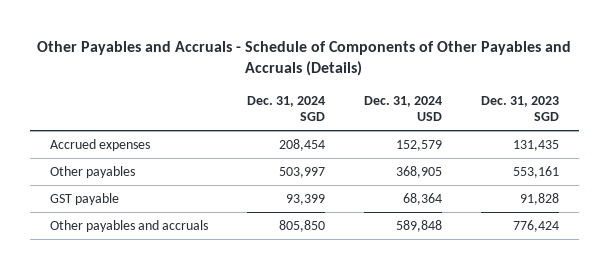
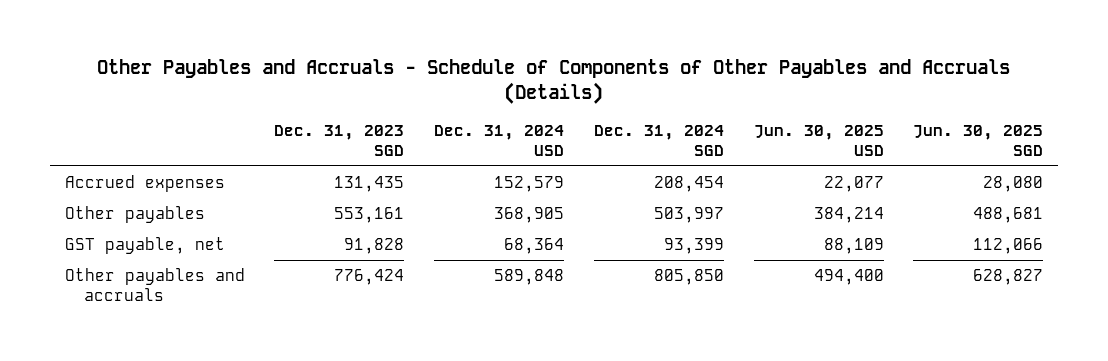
none -> [753,124,884,157] Jun. 30, 2025 USD
none -> [913,124,1044,157] Jun. 30, 2025 SGD
[49,192,119,205] GST payable -> [64,236,225,254] GST payable, net

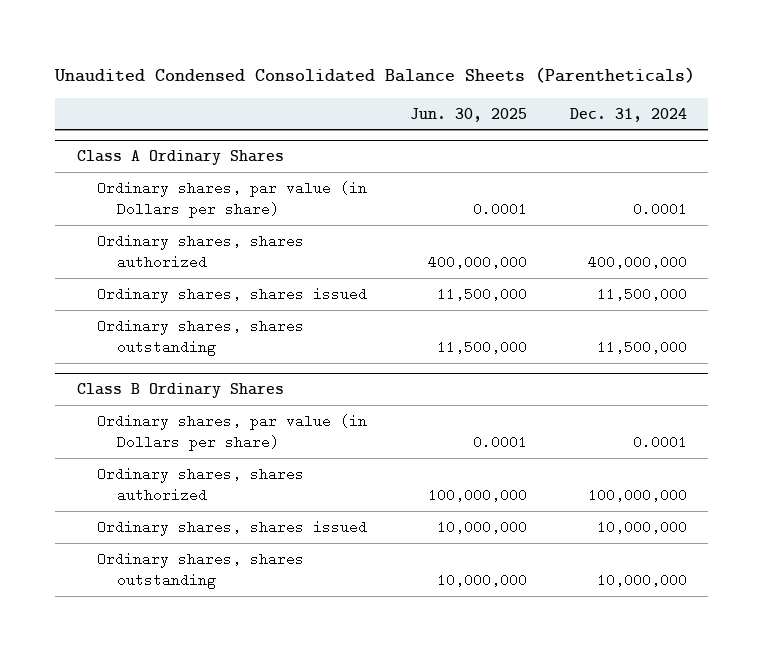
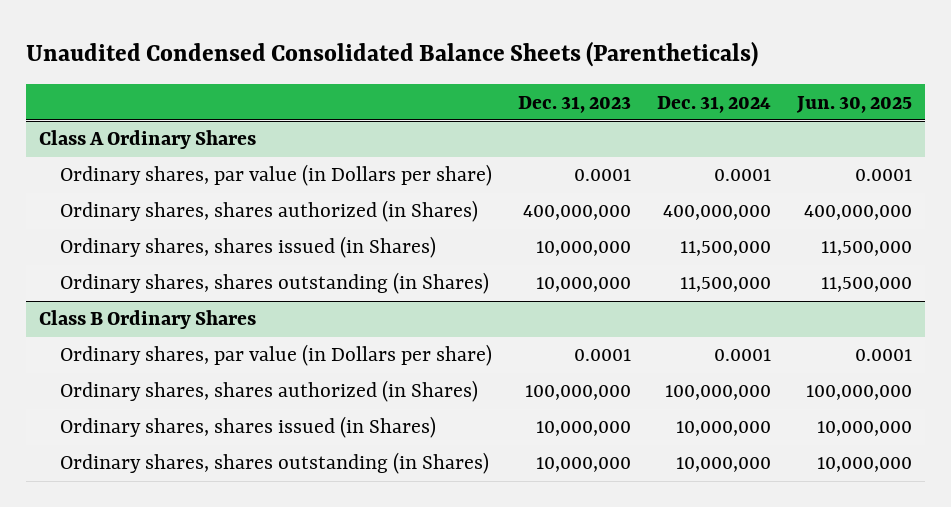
none -> [517,95,631,113] Dec. 31, 2023
[97,233,305,269] Ordinary shares, shares authorized -> [59,200,478,223] Ordinary shares, shares authorized (in Shares)
[97,286,368,303] Ordinary shares, shares issued -> [59,236,436,259] Ordinary shares, shares issued (in Shares)
[97,318,305,356] Ordinary shares, shares outstanding -> [59,272,489,295] Ordinary shares, shares outstanding (in Shares)
[97,466,305,502] Ordinary shares, shares authorized -> [59,380,478,403] Ordinary shares, shares authorized (in Shares)
[97,519,368,536] Ordinary shares, shares issued -> [59,416,436,439] Ordinary shares, shares issued (in Shares)
[97,551,305,589] Ordinary shares, shares outstanding -> [59,452,489,475] Ordinary shares, shares outstanding (in Shares)

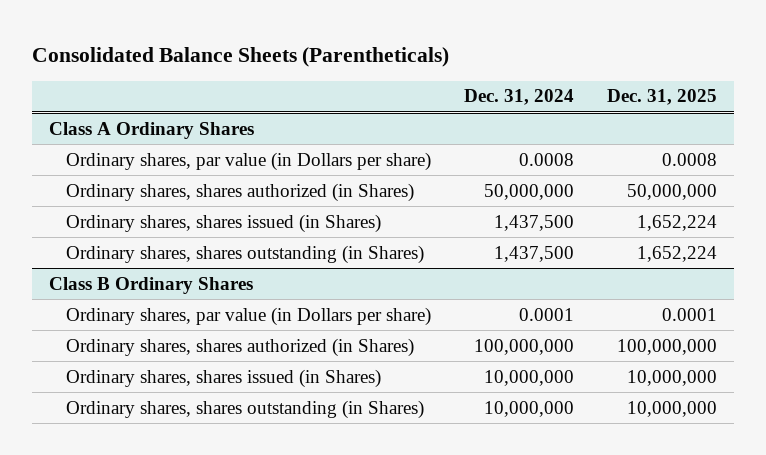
[25,41,758,68] Unaudited Condensed Consolidated Balance Sheets (Parentheticals) -> [32,46,450,67] Consolidated Balance Sheets (Parentheticals)
[517,95,631,113] Dec. 31, 2023 -> none
[796,95,913,113] Jun. 30, 2025 -> none
none -> [607,89,718,106] Dec. 31, 2025
[713,169,771,182] 0.0001 -> [519,152,575,166] 0.0008
[662,205,771,221] 400,000,000 -> [484,183,575,200] 50,000,000
[679,241,771,257] 11,500,000 -> [494,214,575,231] 1,437,500
[679,277,771,293] 11,500,000 -> [494,245,575,262] 1,437,500

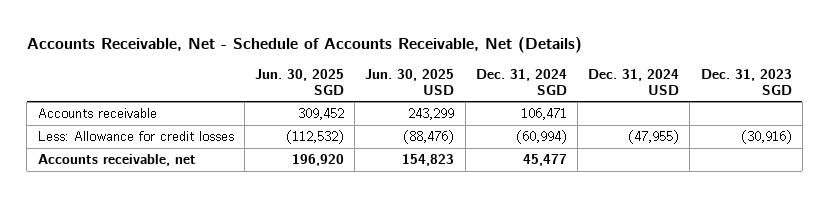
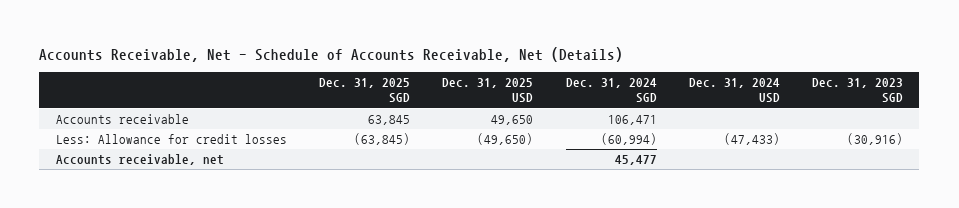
[254,68,344,95] Jun. 30, 2025 SGD -> none
[365,68,455,95] Jun. 30, 2025 USD -> none
none -> [318,78,410,104] Dec. 31, 2025 SGD
none -> [442,78,534,104] Dec. 31, 2025 USD
[628,130,680,145] (47,955) -> [723,133,780,146] (47,433)

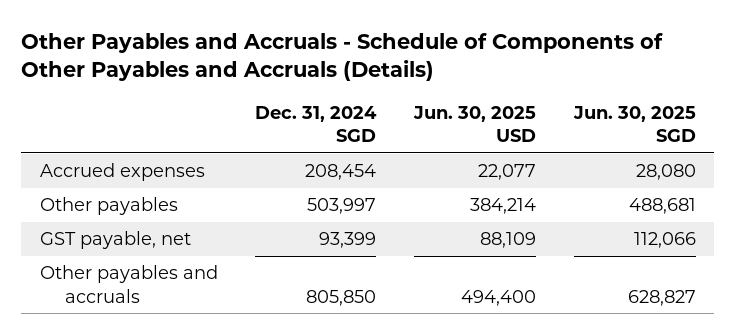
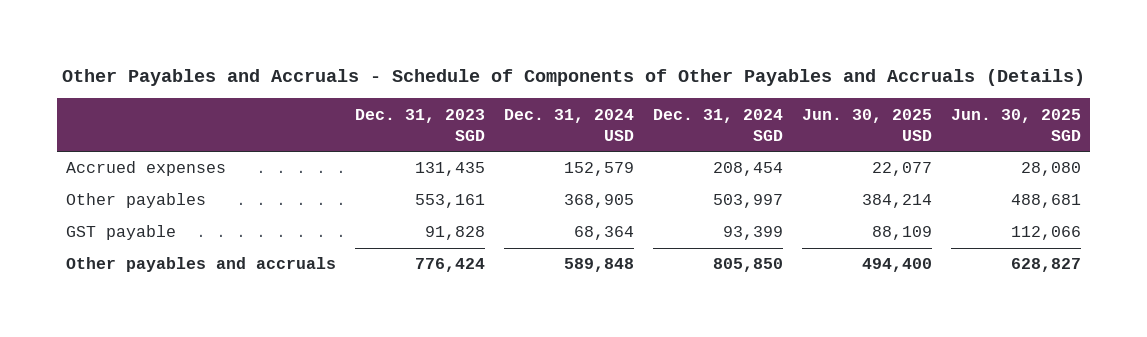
none -> [355,108,486,141] Dec. 31, 2023 SGD
none -> [504,108,635,141] Dec. 31, 2024 USD
[39,231,191,250] GST payable, net -> [66,225,177,241] GST payable

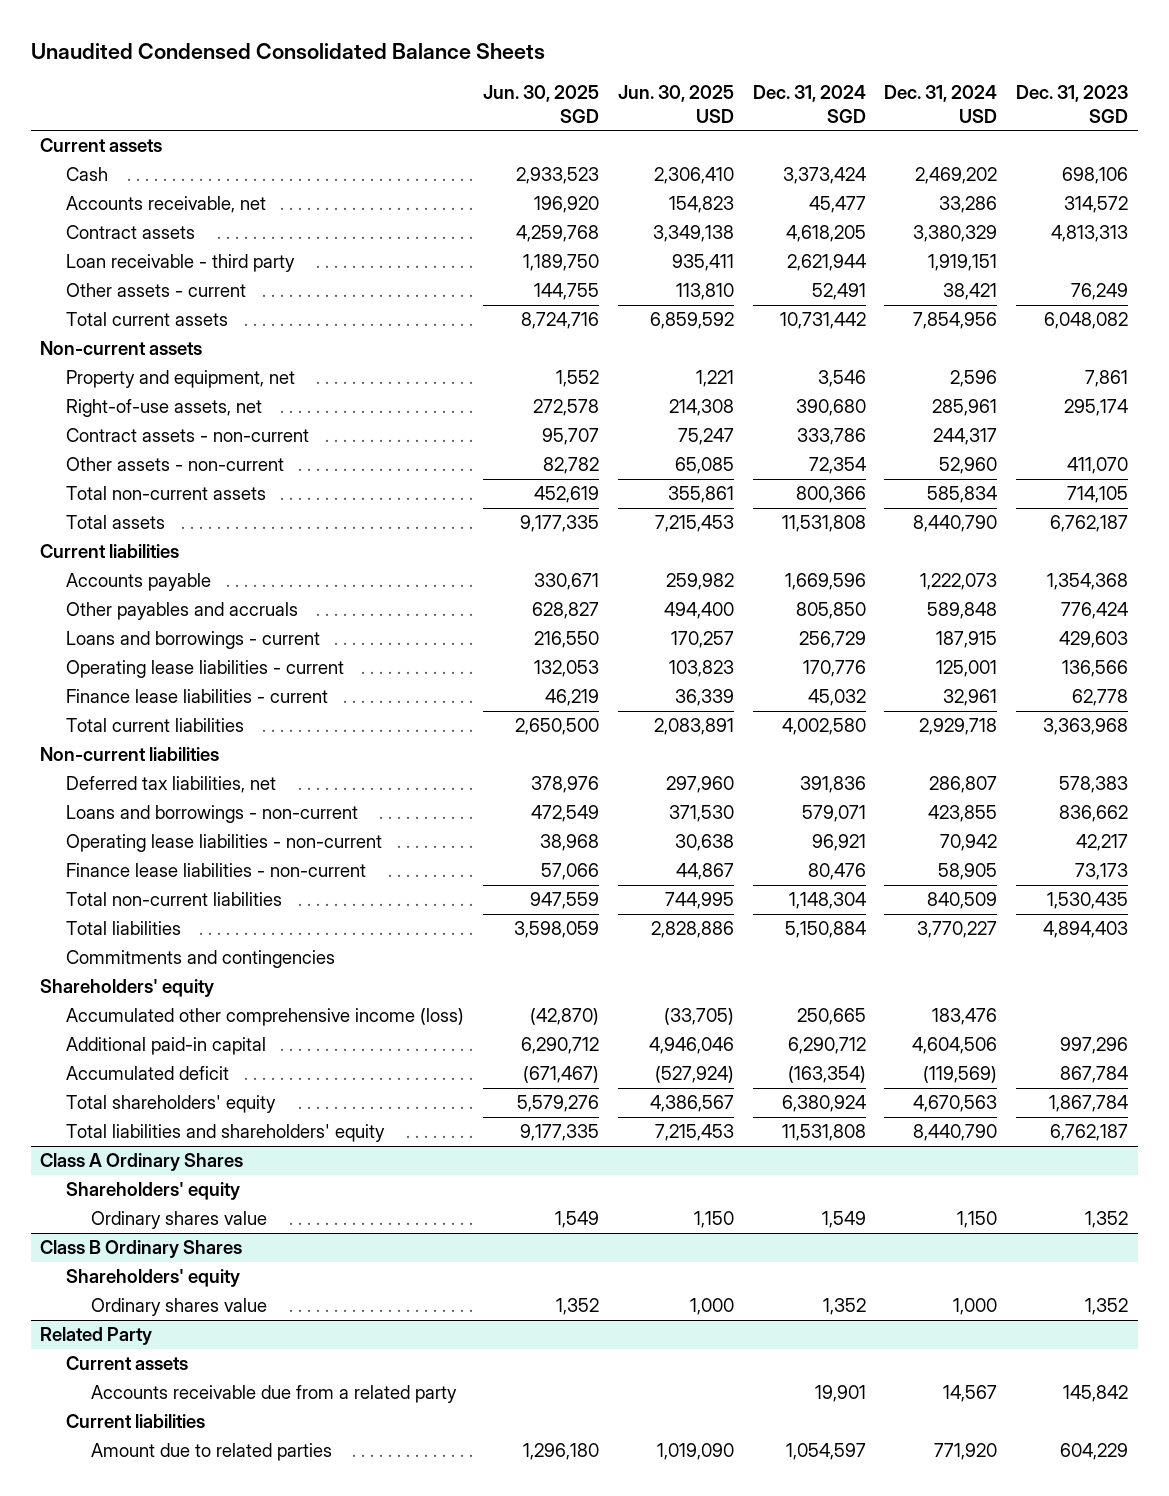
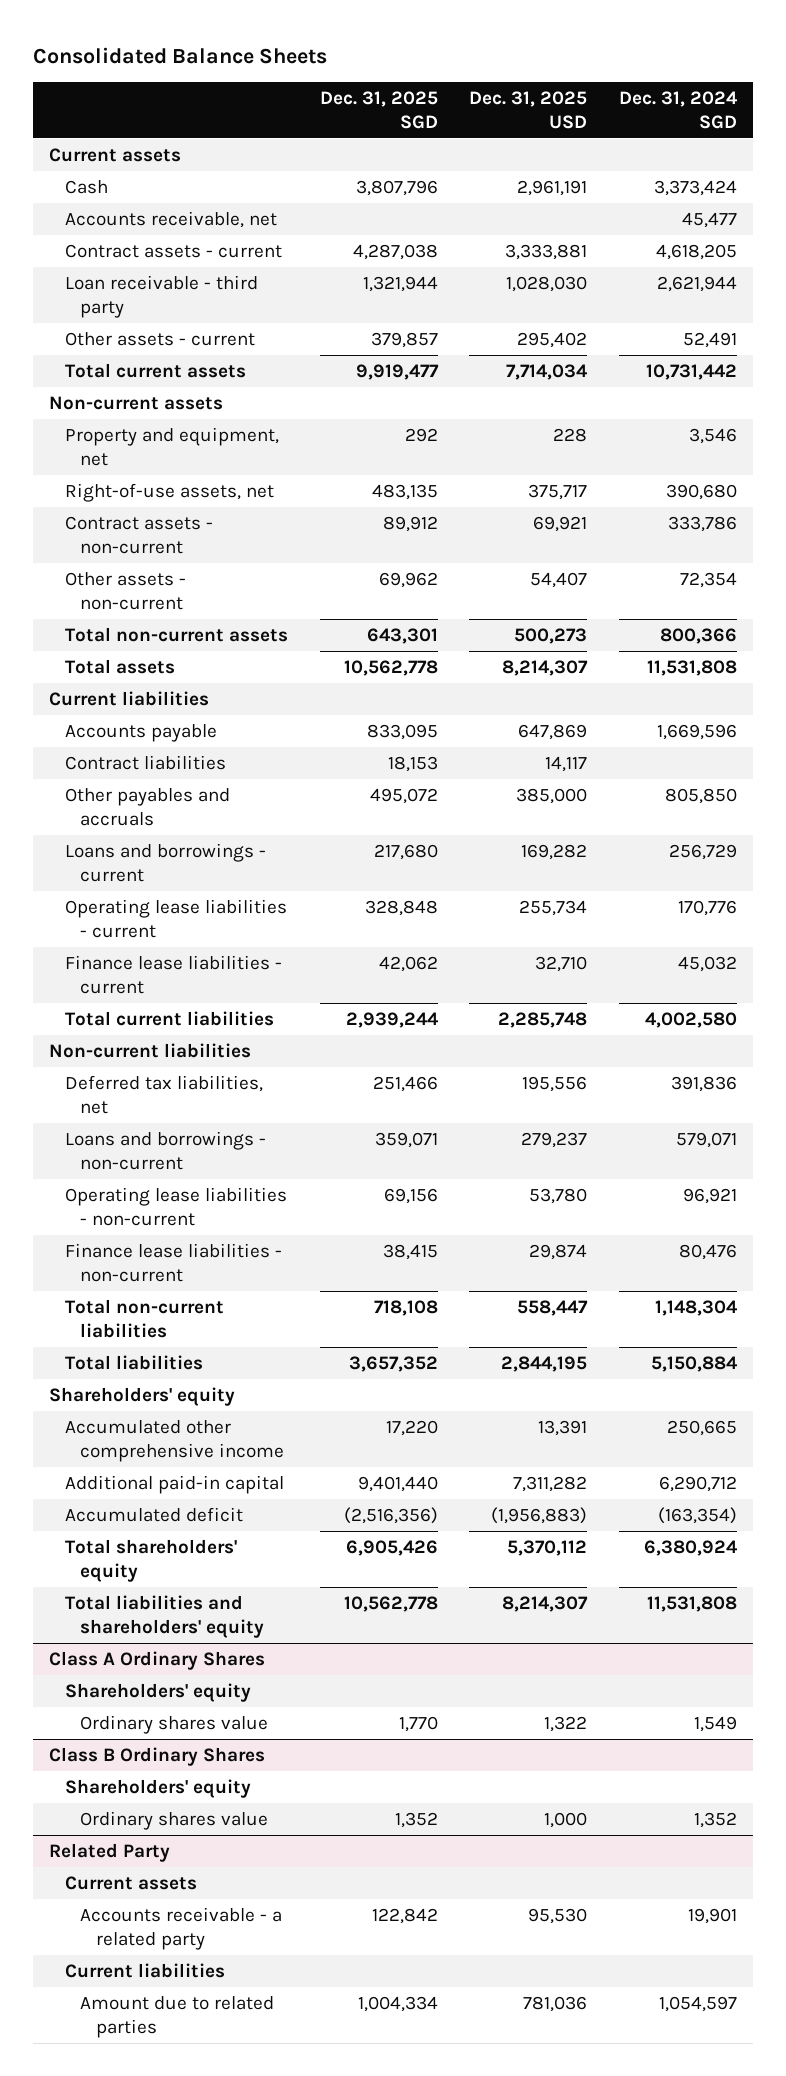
[30,43,545,60] Unaudited Condensed Consolidated Balance Sheets -> [33,46,328,64] Consolidated Balance Sheets
[482,85,599,123] Jun. 30, 2025 SGD -> none
[617,85,734,123] Jun. 30, 2025 USD -> none
[884,85,998,123] Dec. 31, 2024 USD -> none
[1016,85,1129,123] Dec. 31, 2023 SGD -> none
none -> [319,90,438,129] Dec. 31, 2025 SGD
none -> [469,90,588,129] Dec. 31, 2025 USD
[65,225,195,240] Contract assets -> [64,244,282,259] Contract assets - current
none -> [64,755,226,771] Contract liabilities
[65,950,335,969] Commitments and contingencies -> none
[65,1008,464,1027] Accumulated other comprehensive income (loss) -> [64,1420,285,1462] Accumulated other comprehensive income
[91,1385,458,1404] Accounts receivable due from a related party -> [80,1907,283,1950] Accounts receivable - a related party

